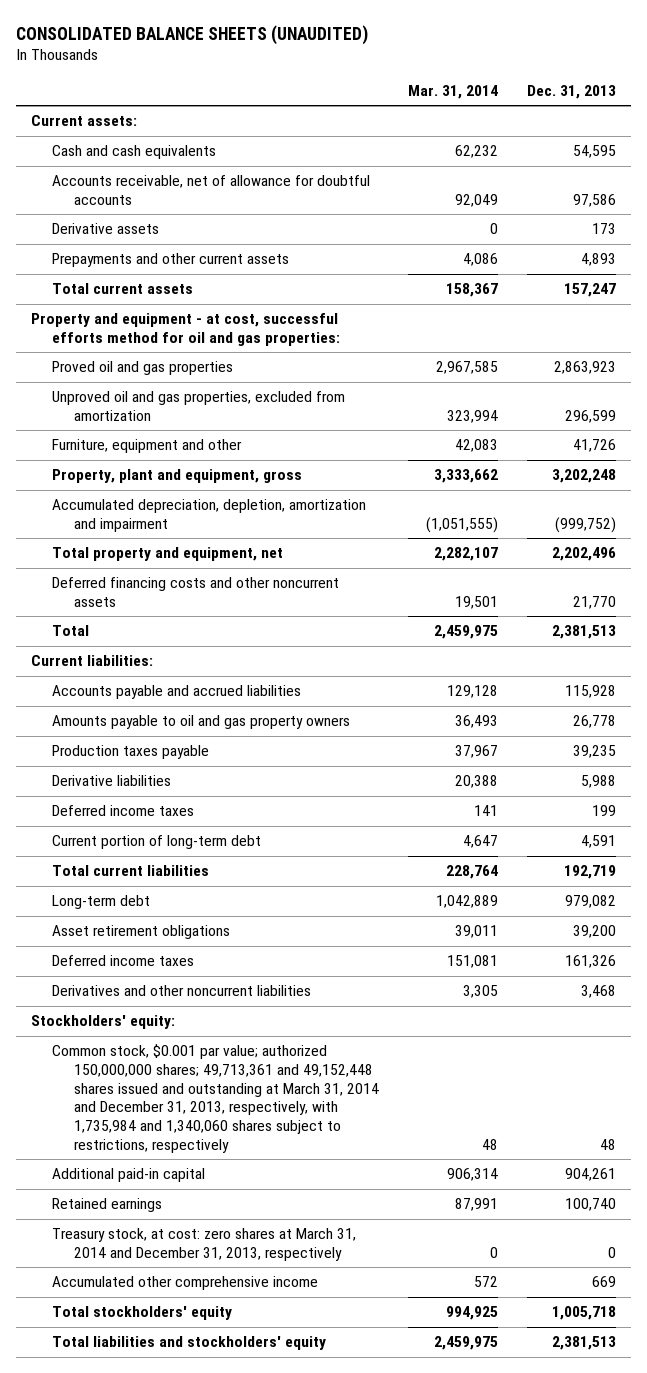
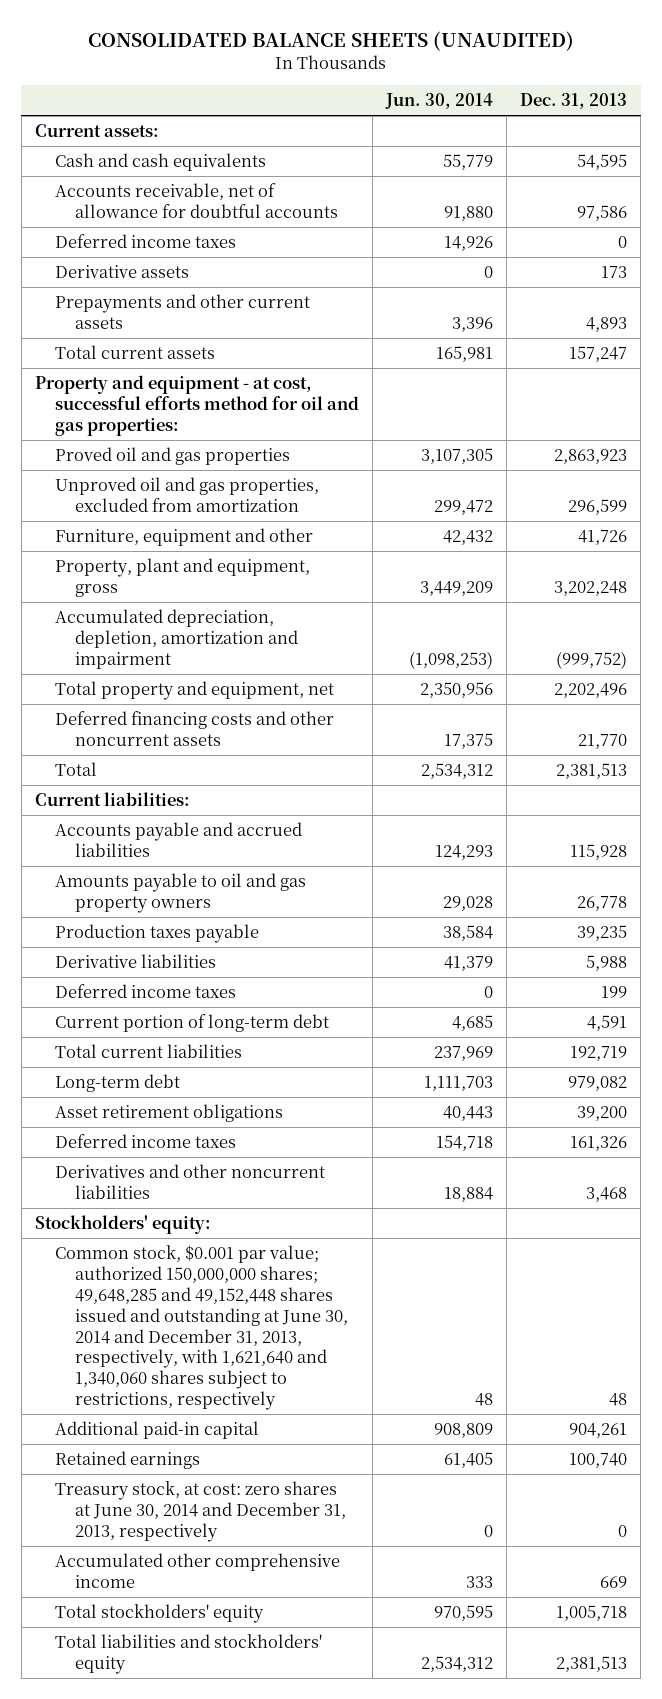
[408,84,499,99] Mar. 31, 2014 -> none
none -> [385,93,494,110] Jun. 30, 2014
none -> [54,233,236,248] Deferred income taxes
[52,1044,379,1153] Common stock, $0.001 par value; authorized 150,000,000 shares; 49,713,361 and 49,152,448 shares issued and outstanding at March 31, 2014 and December 31, 2013, respectively, with 1,735,984 and 1,340,060 shares subject to restrictions, respectively -> [54,1244,349,1411] Common stock, $0.001 par value; authorized 150,000,000 shares; 49,648,285 and 49,152,448 shares issued and outstanding at June 30, 2014 and December 31, 2013, respectively, with 1,621,640 and 1,340,060 shares subject to restrictions, respectively
[52,1228,357,1261] Treasury stock, at cost: zero shares at March 31, 2014 and December 31, 2013, respectively -> [54,1480,347,1542] Treasury stock, at cost: zero shares at June 30, 2014 and December 31, 2013, respectively

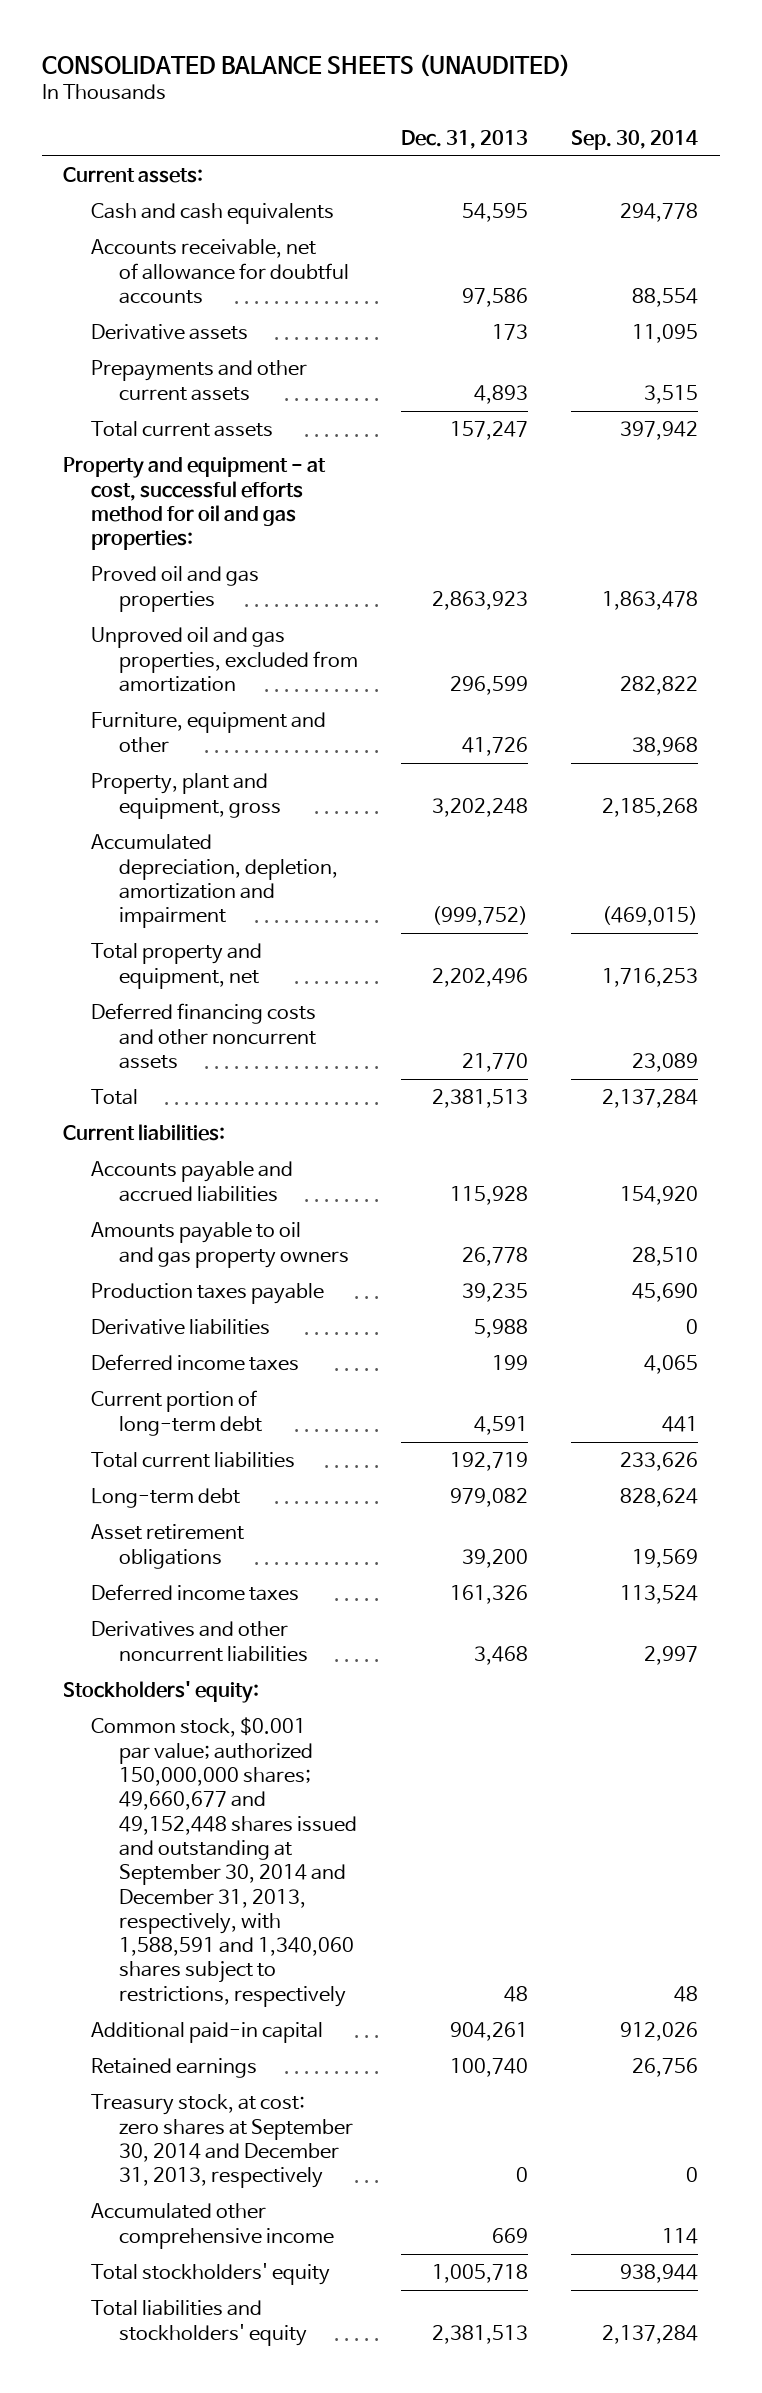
[385,93,494,110] Jun. 30, 2014 -> none
none -> [571,129,699,150] Sep. 30, 2014
[54,233,236,248] Deferred income taxes -> none
[54,1244,349,1411] Common stock, $0.001 par value; authorized 150,000,000 shares; 49,648,285 and 49,152,448 shares issued and outstanding at June 30, 2014 and December 31, 2013, respectively, with 1,621,640 and 1,340,060 shares subject to restrictions, respectively -> [91,1717,358,2007] Common stock, $0.001 par value; authorized 150,000,000 shares; 49,660,677 and 49,152,448 shares issued and outstanding at September 30, 2014 and December 31, 2013, respectively, with 1,588,591 and 1,340,060 shares subject to restrictions, respectively
[54,1480,347,1542] Treasury stock, at cost: zero shares at June 30, 2014 and December 31, 2013, respectively -> [91,2094,354,2189] Treasury stock, at cost: zero shares at September 30, 2014 and December 31, 2013, respectively

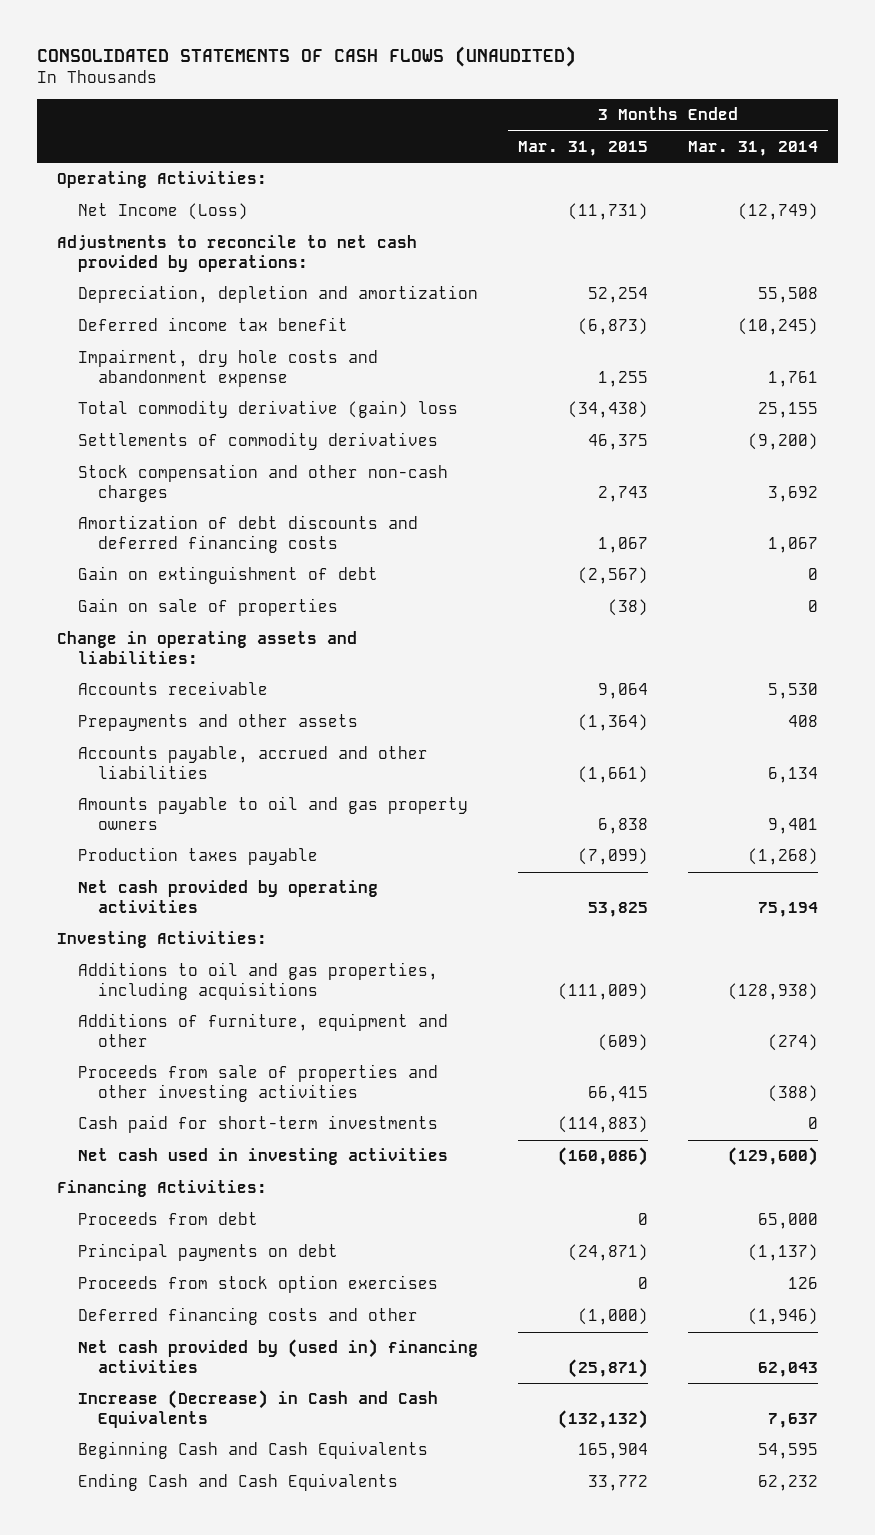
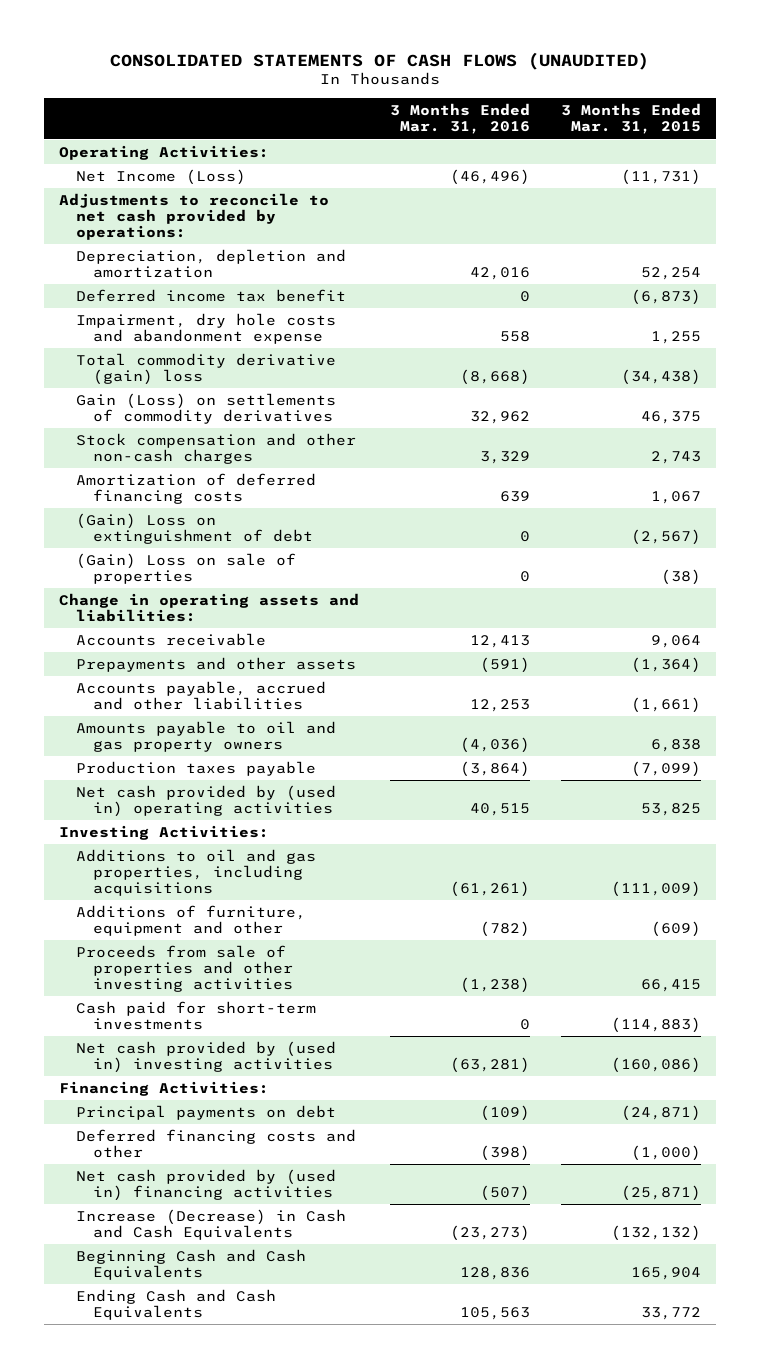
[687,140,818,156] Mar. 31, 2014 -> none
none -> [390,103,531,135] 3 Months Ended Mar. 31, 2016
[77,432,438,451] Settlements of commodity derivatives -> [76,392,337,425] Gain (Loss) on settlements of commodity derivatives
[77,515,418,554] Amortization of debt discounts and deferred financing costs -> [76,472,317,505] Amortization of deferred financing costs
[77,566,378,585] Gain on extinguishment of debt -> [76,512,314,545] (Gain) Loss on extinguishment of debt
[77,598,338,617] Gain on sale of properties -> [76,552,297,585] (Gain) Loss on sale of properties
[77,880,378,914] Net cash provided by operating activities -> [76,784,337,818] Net cash provided by (used in) operating activities
[77,1148,448,1166] Net cash used in investing activities -> [76,1040,337,1074] Net cash provided by (used in) investing activities
[77,1212,258,1226] Proceeds from debt -> none
[77,1275,438,1294] Proceeds from stock option exercises -> none

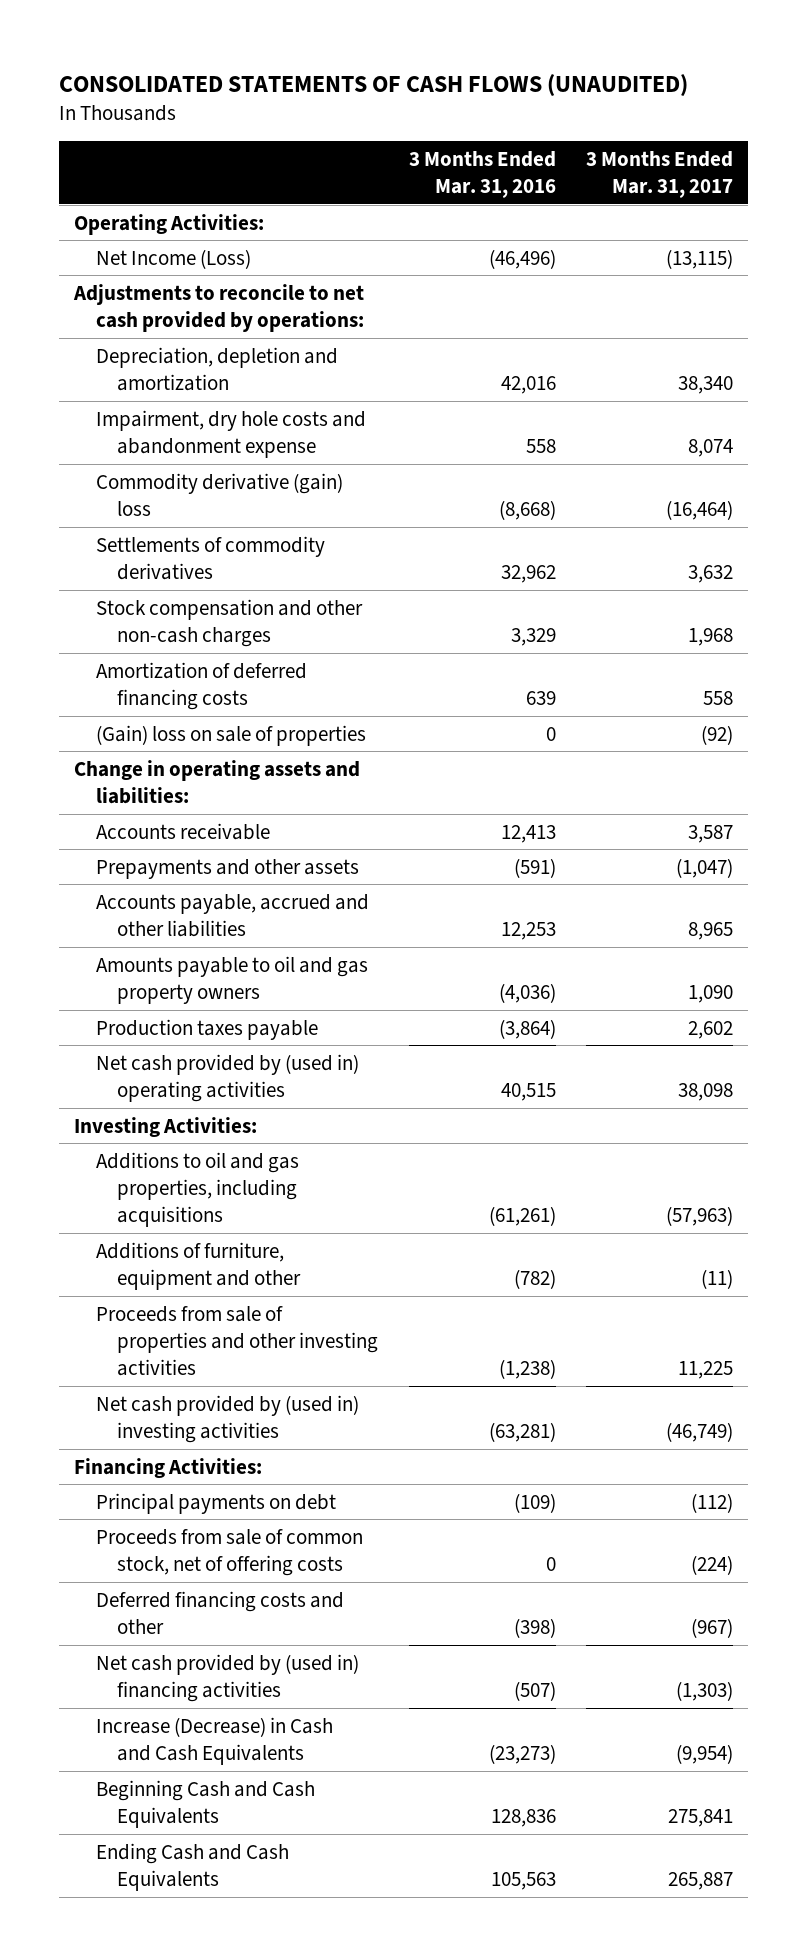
[560,103,701,135] 3 Months Ended Mar. 31, 2015 -> none
none -> [585,150,733,199] 3 Months Ended Mar. 31, 2017
[76,288,347,302] Deferred income tax benefit -> none
[76,352,337,386] Total commodity derivative (gain) loss -> [95,472,343,516] Commodity derivative (gain) loss
[76,392,337,425] Gain (Loss) on settlements of commodity derivatives -> [95,535,325,580] Settlements of commodity derivatives
[76,512,314,545] (Gain) Loss on extinguishment of debt -> none
[76,552,297,585] (Gain) Loss on sale of properties -> [95,724,366,746] (Gain) loss on sale of properties
[76,1000,317,1031] Cash paid for short-term investments -> none
none -> [95,1528,363,1576] Proceeds from sale of common stock, net of offering costs

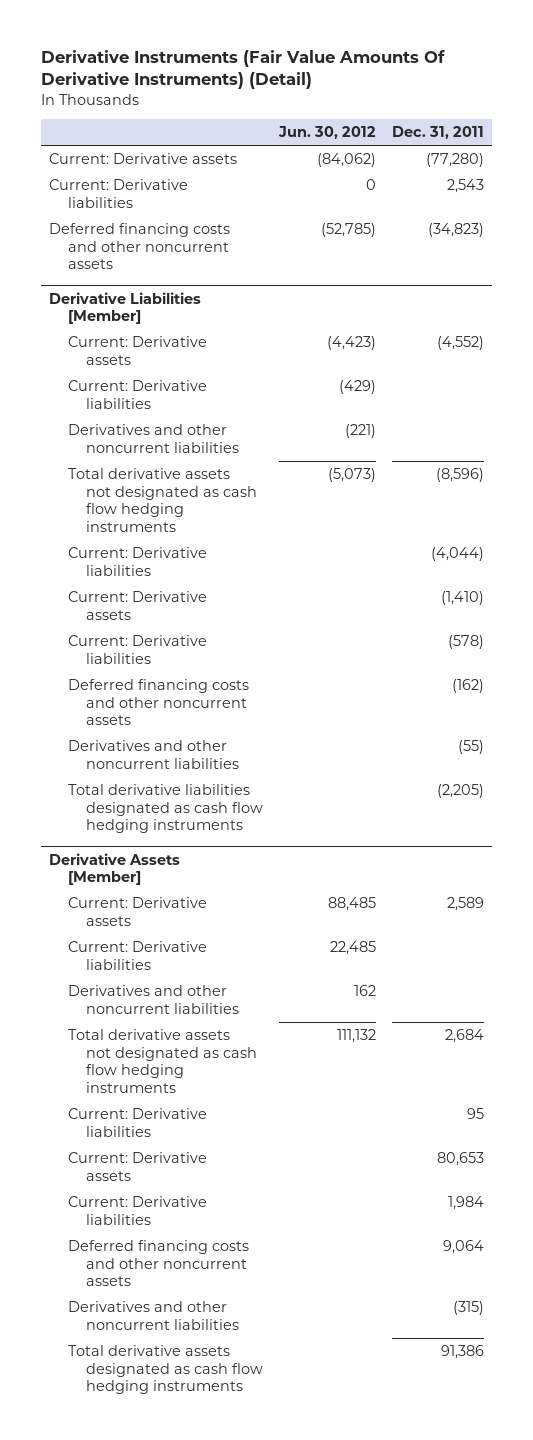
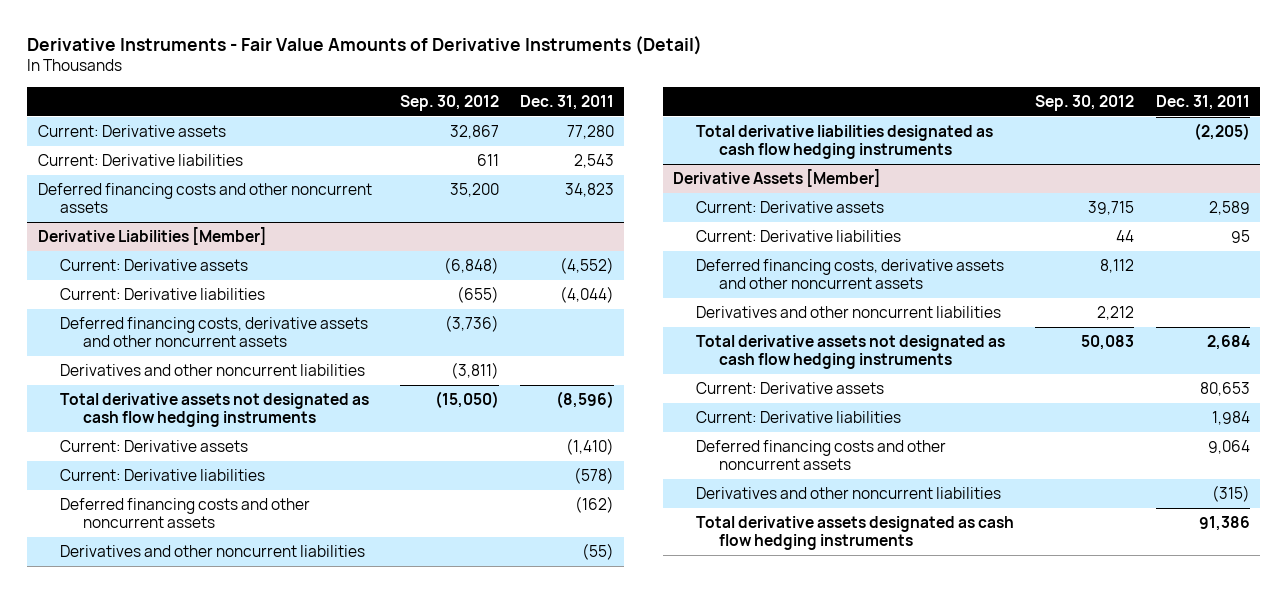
[41,50,446,90] Derivative Instruments (Fair Value Amounts Of Derivative Instruments) (Detail) -> [26,35,702,55] Derivative Instruments - Fair Value Amounts of Derivative Instruments (Detail)
[278,126,377,140] Jun. 30, 2012 -> none
none -> [399,94,499,111] Sep. 30, 2012
[426,153,485,168] (77,280) -> [566,125,614,140] 77,280
[428,223,485,238] (34,823) -> [564,183,614,198] 34,823
[67,547,207,576] Current: Derivative liabilities -> [60,288,266,301] Current: Derivative liabilities
[67,380,207,409] Current: Derivative liabilities -> [60,317,369,347] Deferred financing costs, derivative assets and other noncurrent assets
[67,1108,207,1137] Current: Derivative liabilities -> [696,230,902,243] Current: Derivative liabilities
[67,941,207,970] Current: Derivative liabilities -> [696,259,1005,289] Deferred financing costs, derivative assets and other noncurrent assets

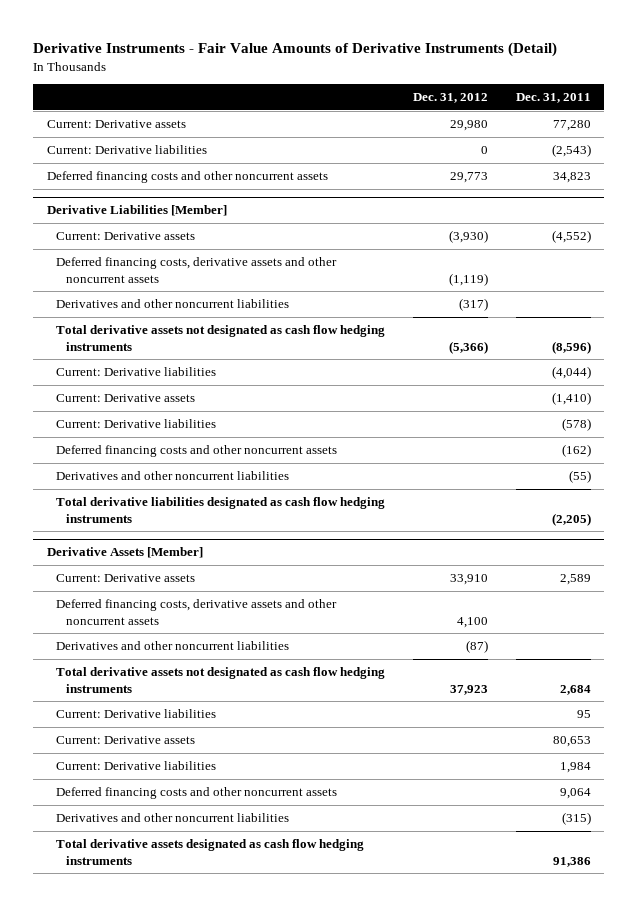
[399,94,499,111] Sep. 30, 2012 -> none
none -> [413,92,489,103] Dec. 31, 2012
[573,154,614,169] 2,543 -> [551,144,591,158] (2,543)
[60,288,266,301] Current: Derivative liabilities -> [56,367,217,377] Current: Derivative liabilities
[696,230,902,243] Current: Derivative liabilities -> [56,709,217,719] Current: Derivative liabilities

